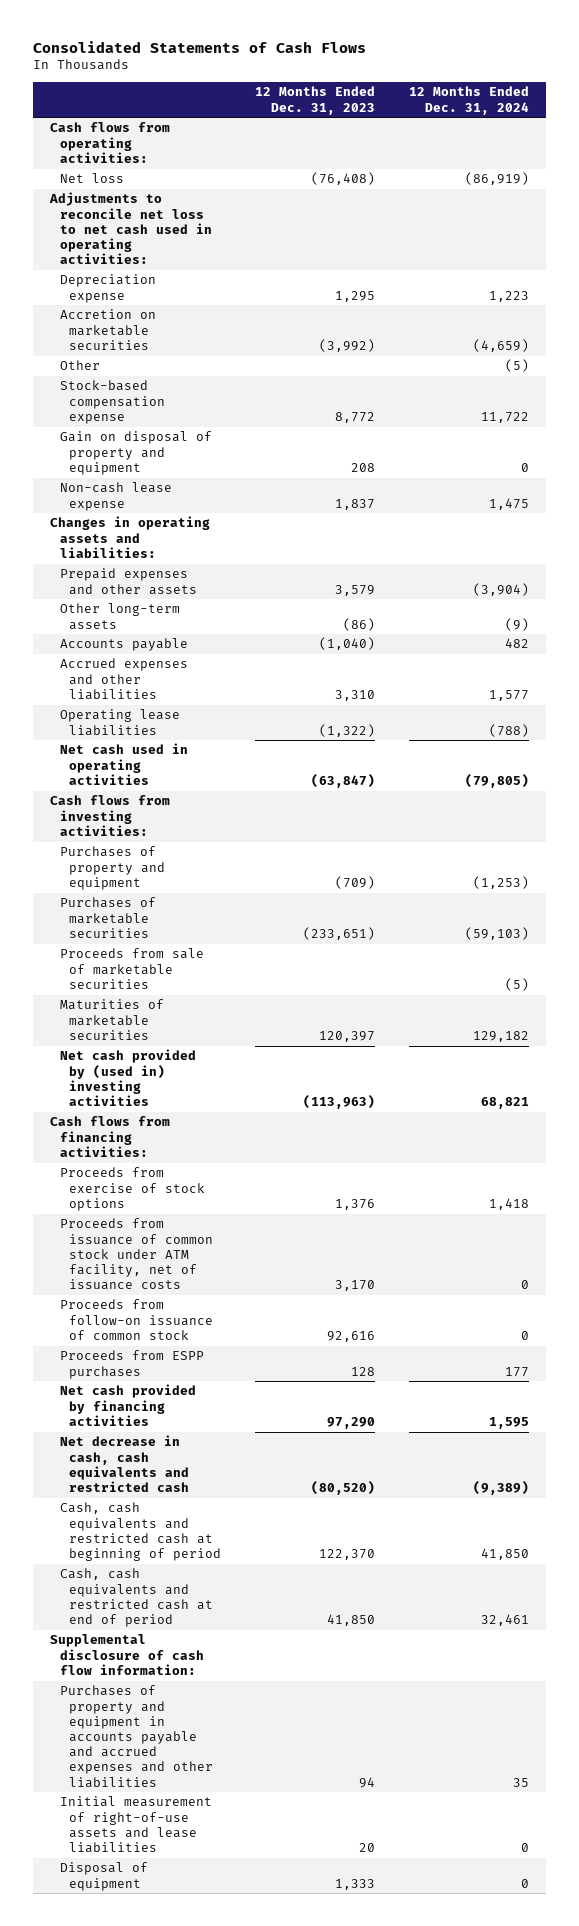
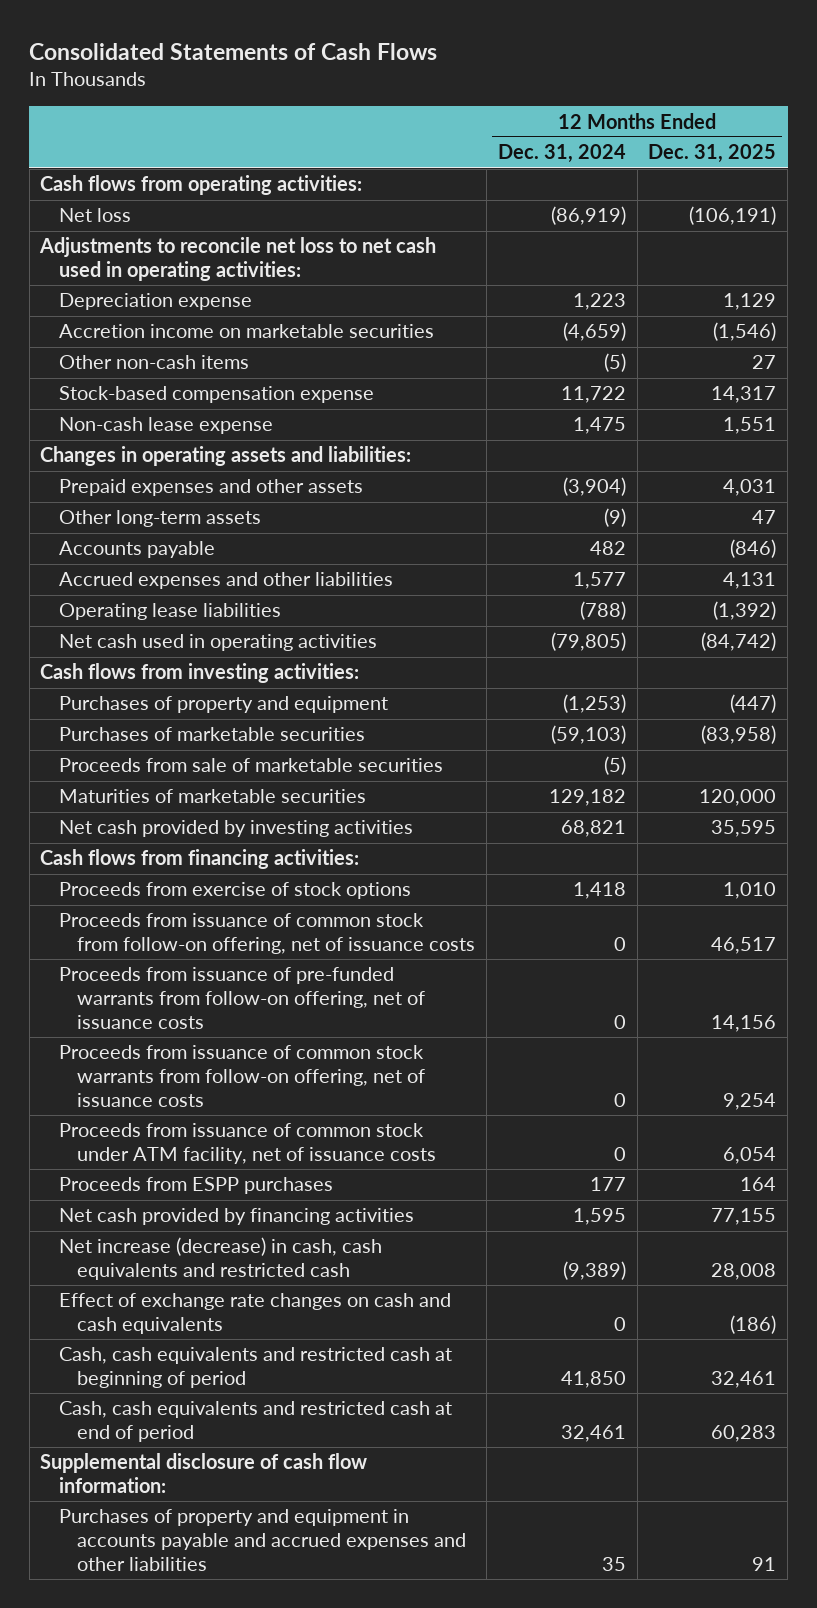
[255,86,376,115] 12 Months Ended Dec. 31, 2023 -> none
none -> [648,144,777,164] Dec. 31, 2025
[59,360,100,371] Other -> none
[59,309,156,350] Accretion on marketable securities -> [58,324,434,339] Accretion income on marketable securities
none -> [58,355,249,370] Other non-cash items
[59,431,212,475] Gain on disposal of property and equipment -> none
[59,1049,196,1107] Net cash provided by (used in) investing activities -> [58,820,413,838] Net cash provided by investing activities
none -> [58,913,475,955] Proceeds from issuance of common stock from follow-on offering, net of issuance costs
none -> [58,967,425,1029] Proceeds from issuance of pre-funded warrants from follow-on offering, net of issuance costs
none -> [58,1045,425,1107] Proceeds from issuance of common stock warrants from follow-on offering, net of issuance costs
[59,1299,214,1340] Proceeds from follow-on issuance of common stock -> none
[59,1435,190,1493] Net decrease in cash, cash equivalents and restricted cash -> [58,1237,382,1281] Net increase (decrease) in cash, cash equivalents and restricted cash
none -> [58,1293,451,1335] Effect of exchange rate changes on cash and cash equivalents
[59,1796,212,1854] Initial measurement of right-of-use assets and lease liabilities -> none
[59,1862,148,1891] Disposal of equipment -> none

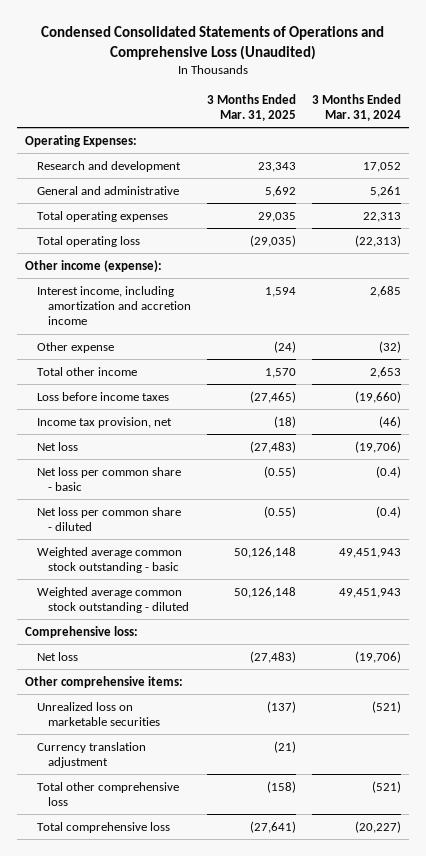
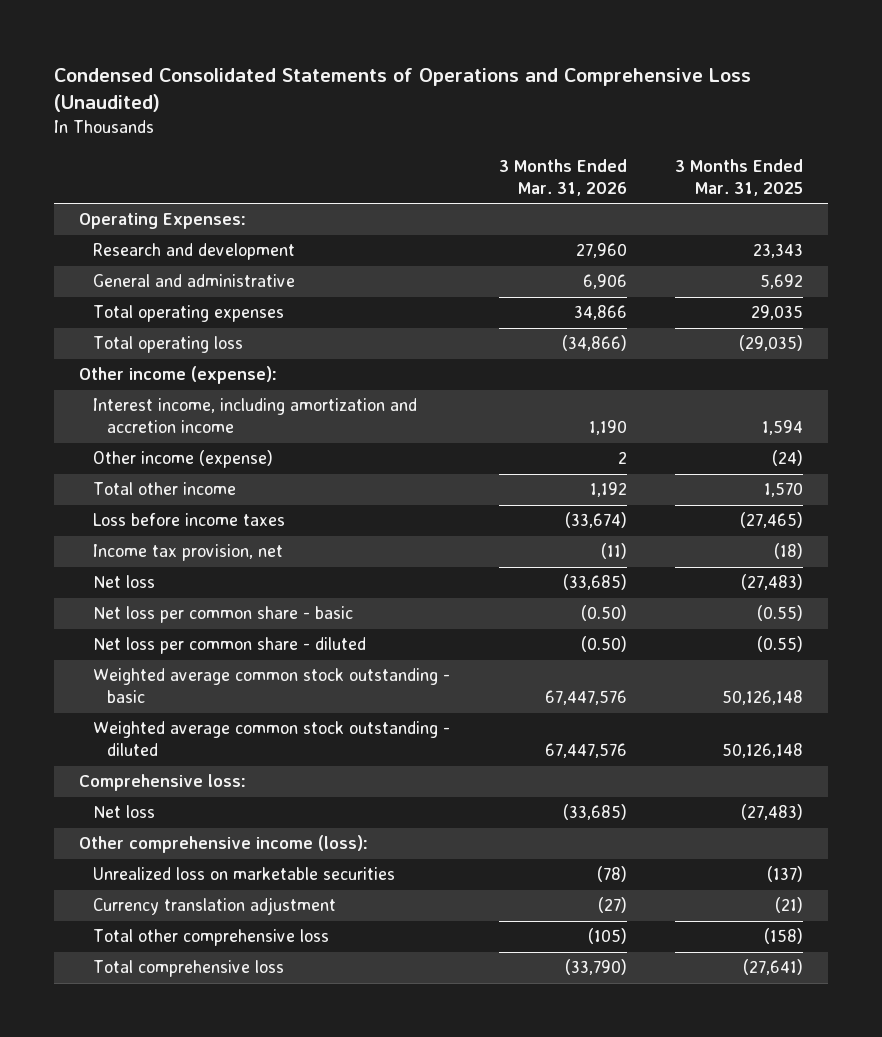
[312,93,402,122] 3 Months Ended Mar. 31, 2024 -> none
none -> [498,158,627,197] 3 Months Ended Mar. 31, 2026
[36,341,114,353] Other expense -> [92,450,273,469] Other income (expense)
[24,675,183,688] Other comprehensive items: -> [78,835,368,854] Other comprehensive income (loss):

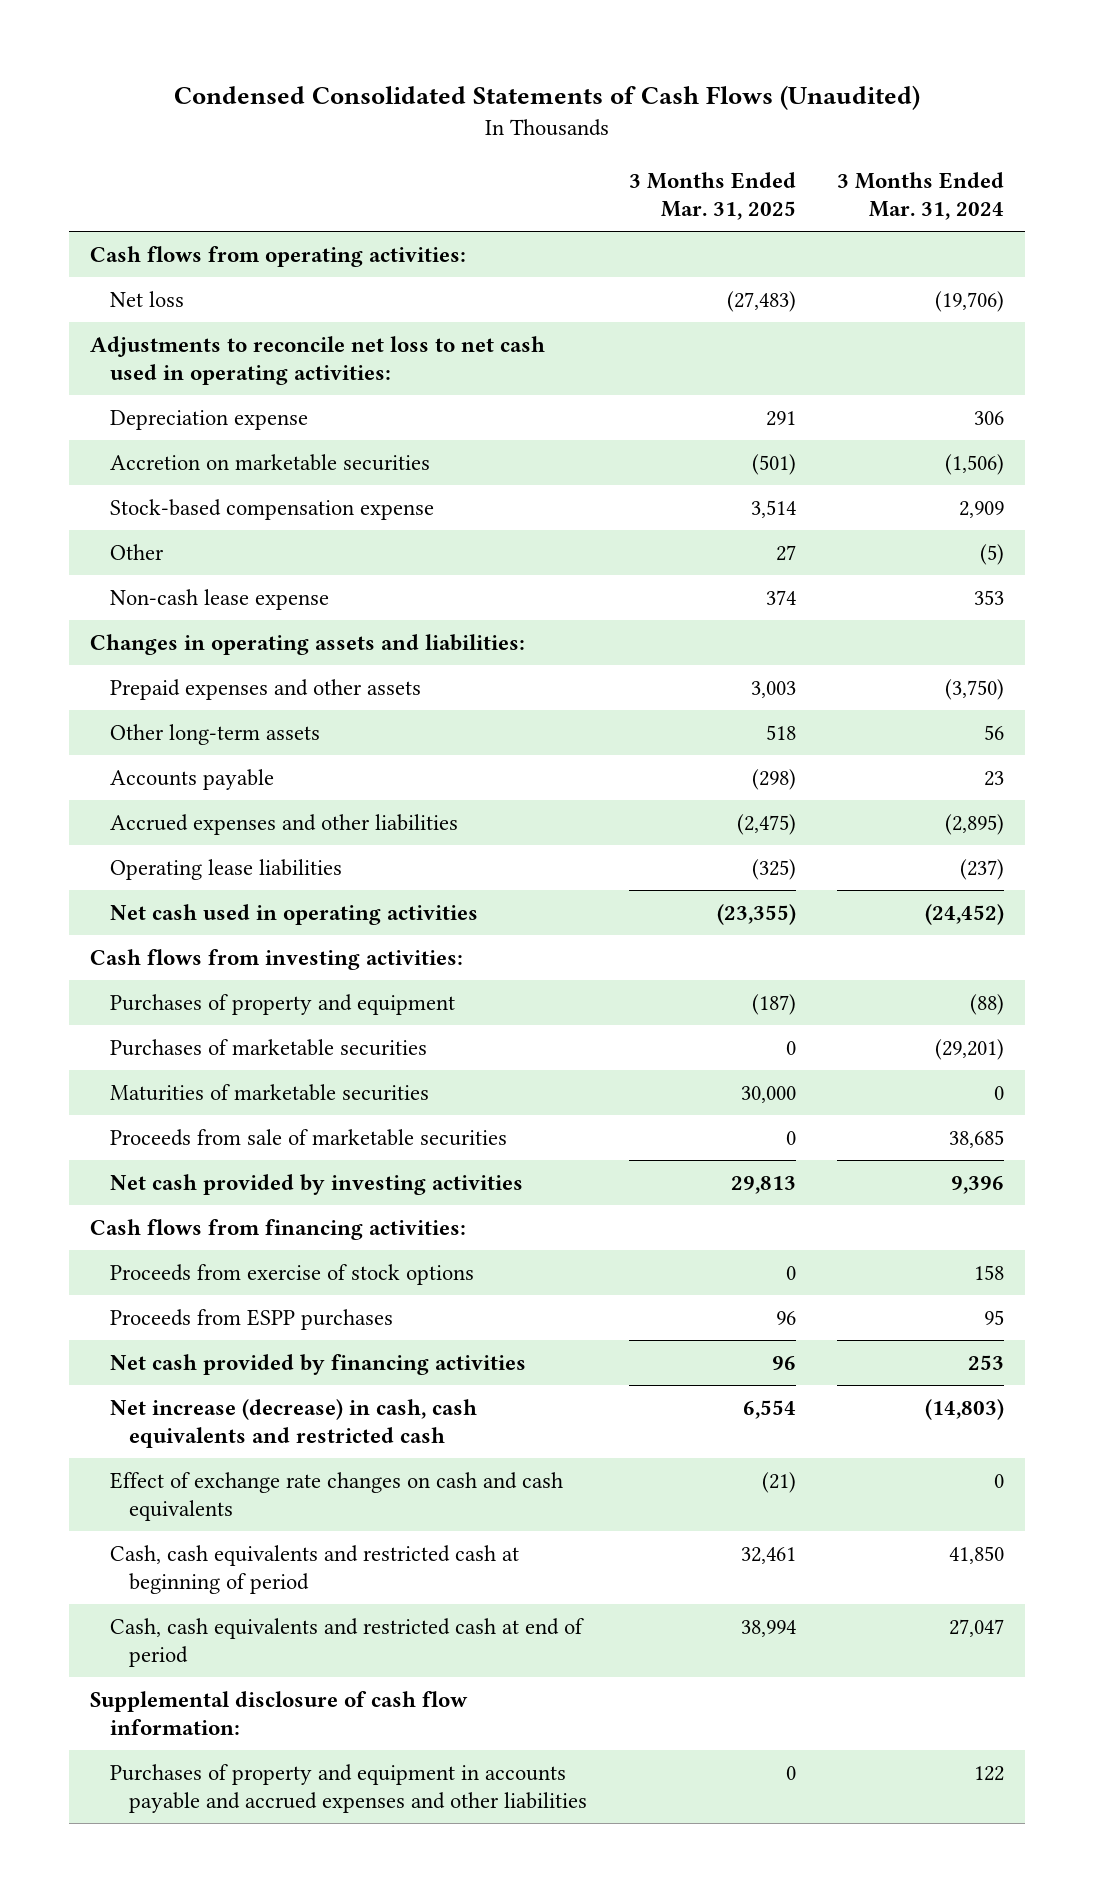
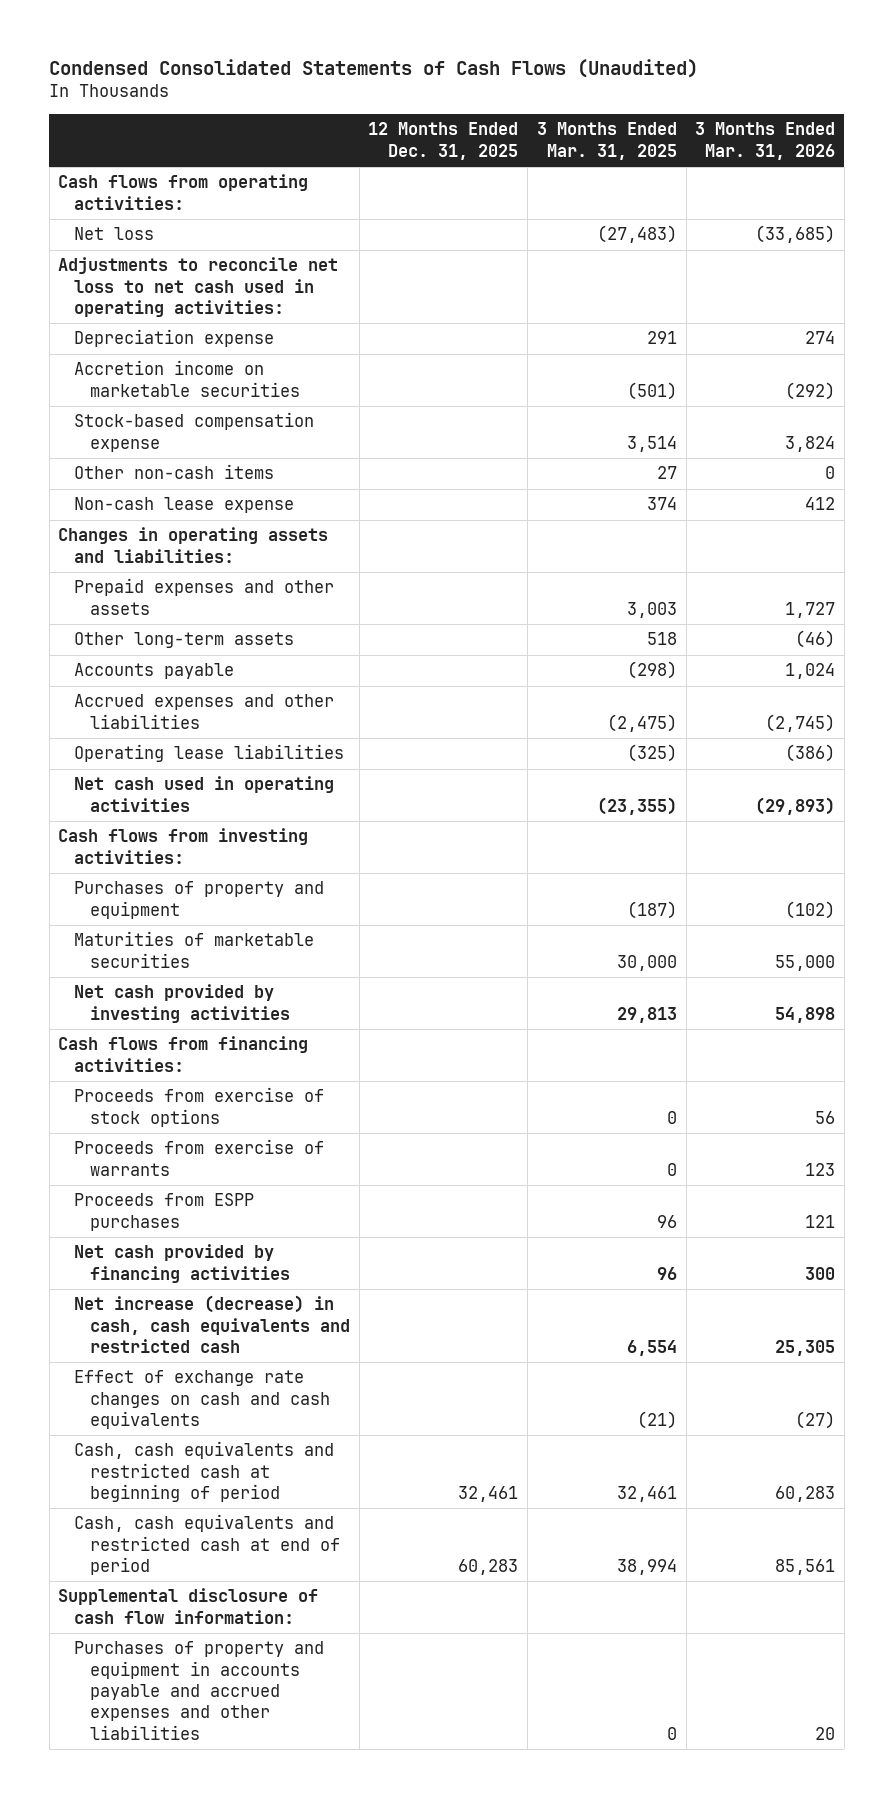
[837,171,1005,220] 3 Months Ended Mar. 31, 2024 -> none
none -> [368,122,519,160] 12 Months Ended Dec. 31, 2025
none -> [695,122,836,160] 3 Months Ended Mar. 31, 2026
[109,453,430,471] Accretion on marketable securities -> [74,360,301,397] Accretion income on marketable securities
[109,543,164,560] Other -> none
none -> [74,464,275,480] Other non-cash items
[109,1038,427,1056] Purchases of marketable securities -> none
[109,1128,507,1146] Proceeds from sale of marketable securities -> none
none -> [74,1139,325,1176] Proceeds from exercise of warrants

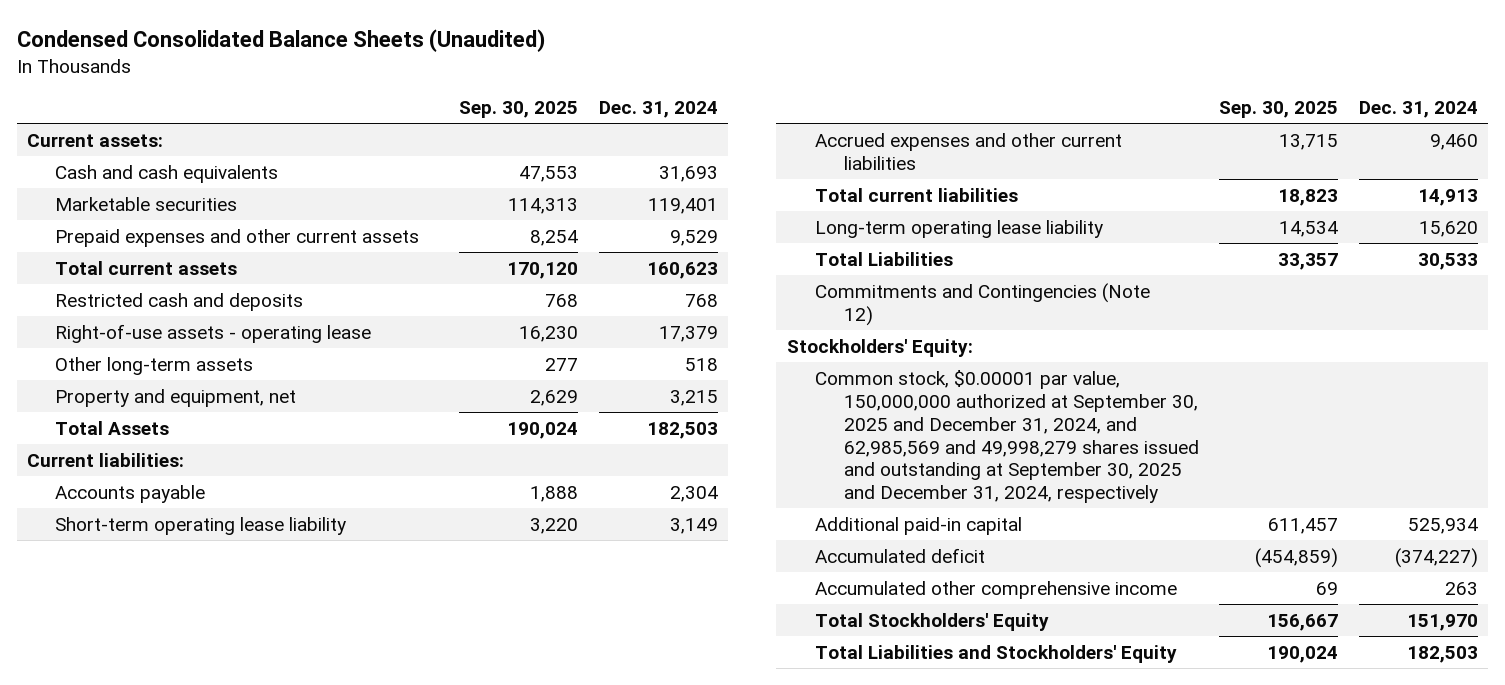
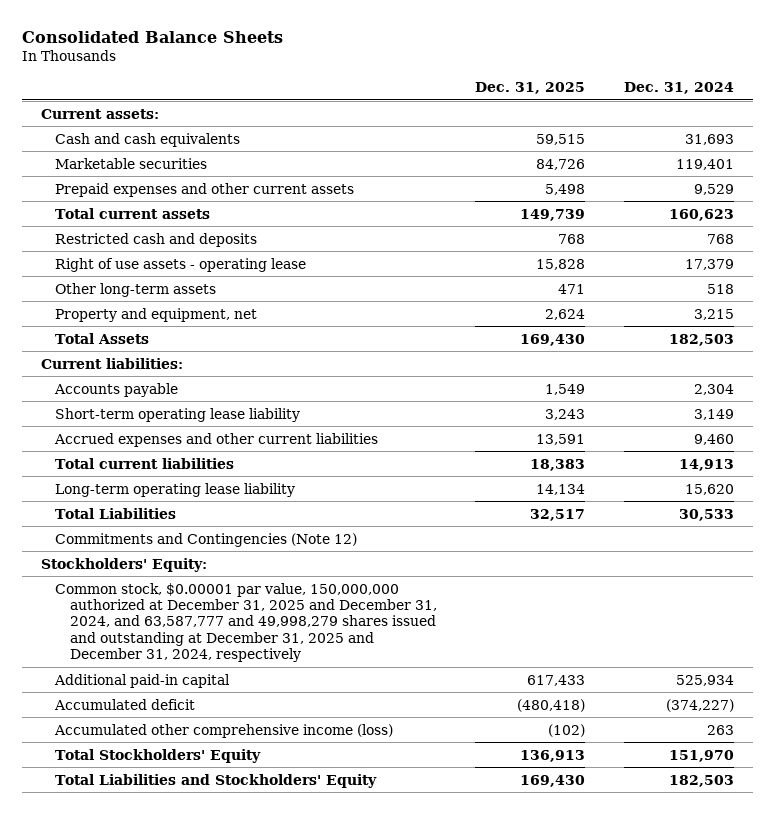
[16,28,545,52] Condensed Consolidated Balance Sheets (Unaudited) -> [21,30,283,43] Consolidated Balance Sheets
[459,101,579,119] Sep. 30, 2025 -> none
none -> [475,82,586,95] Dec. 31, 2025
[55,323,372,343] Right-of-use assets - operating lease -> [55,257,307,272] Right of use assets - operating lease
[815,369,1199,504] Common stock, $0.00001 par value, 150,000,000 authorized at September 30, 2025 and December 31, 2024, and 62,985,569 and 49,998,279 shares issued and outstanding at September 30, 2025 and December 31, 2024, respectively -> [55,582,438,663] Common stock, $0.00001 par value, 150,000,000 authorized at December 31, 2025 and December 31, 2024, and 63,587,777 and 49,998,279 shares issued and outstanding at December 31, 2025 and December 31, 2024, respectively
[815,580,1178,599] Accumulated other comprehensive income -> [54,723,394,738] Accumulated other comprehensive income (loss)

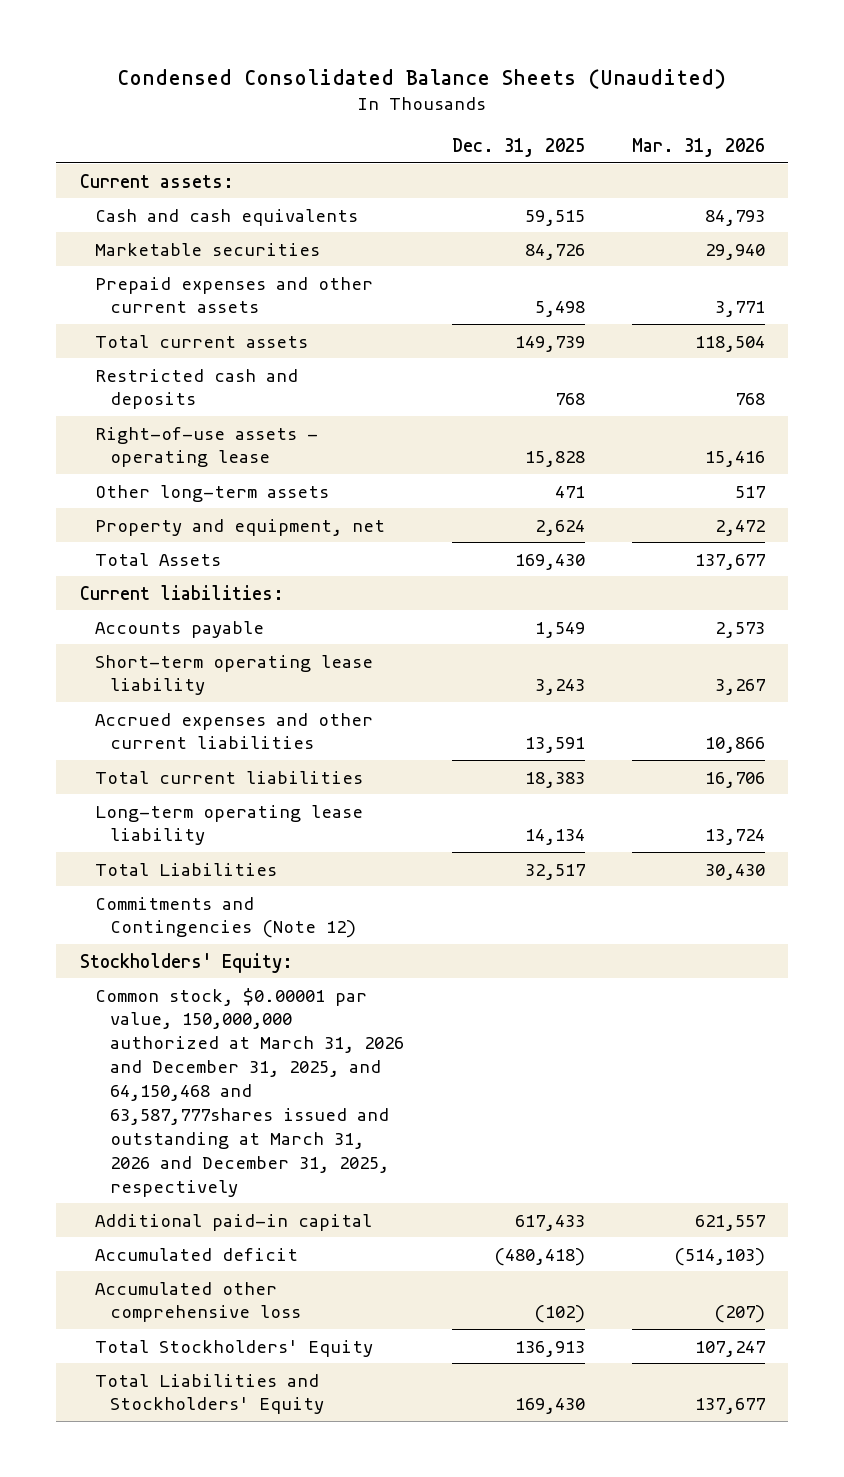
[21,30,283,43] Consolidated Balance Sheets -> [117,68,727,89] Condensed Consolidated Balance Sheets (Unaudited)
[623,82,734,95] Dec. 31, 2024 -> none
none -> [631,137,765,157] Mar. 31, 2026
[55,257,307,272] Right of use assets - operating lease -> [95,426,319,468] Right-of-use assets - operating lease
[55,582,438,663] Common stock, $0.00001 par value, 150,000,000 authorized at December 31, 2025 and December 31, 2024, and 63,587,777 and 49,998,279 shares issued and outstanding at December 31, 2025 and December 31, 2024, respectively -> [95,987,405,1197] Common stock, $0.00001 par value, 150,000,000 authorized at March 31, 2026 and December 31, 2025, and 64,150,468 and 63,587,777shares issued and outstanding at March 31, 2026 and December 31, 2025, respectively
[54,723,394,738] Accumulated other comprehensive income (loss) -> [95,1281,302,1323] Accumulated other comprehensive loss

